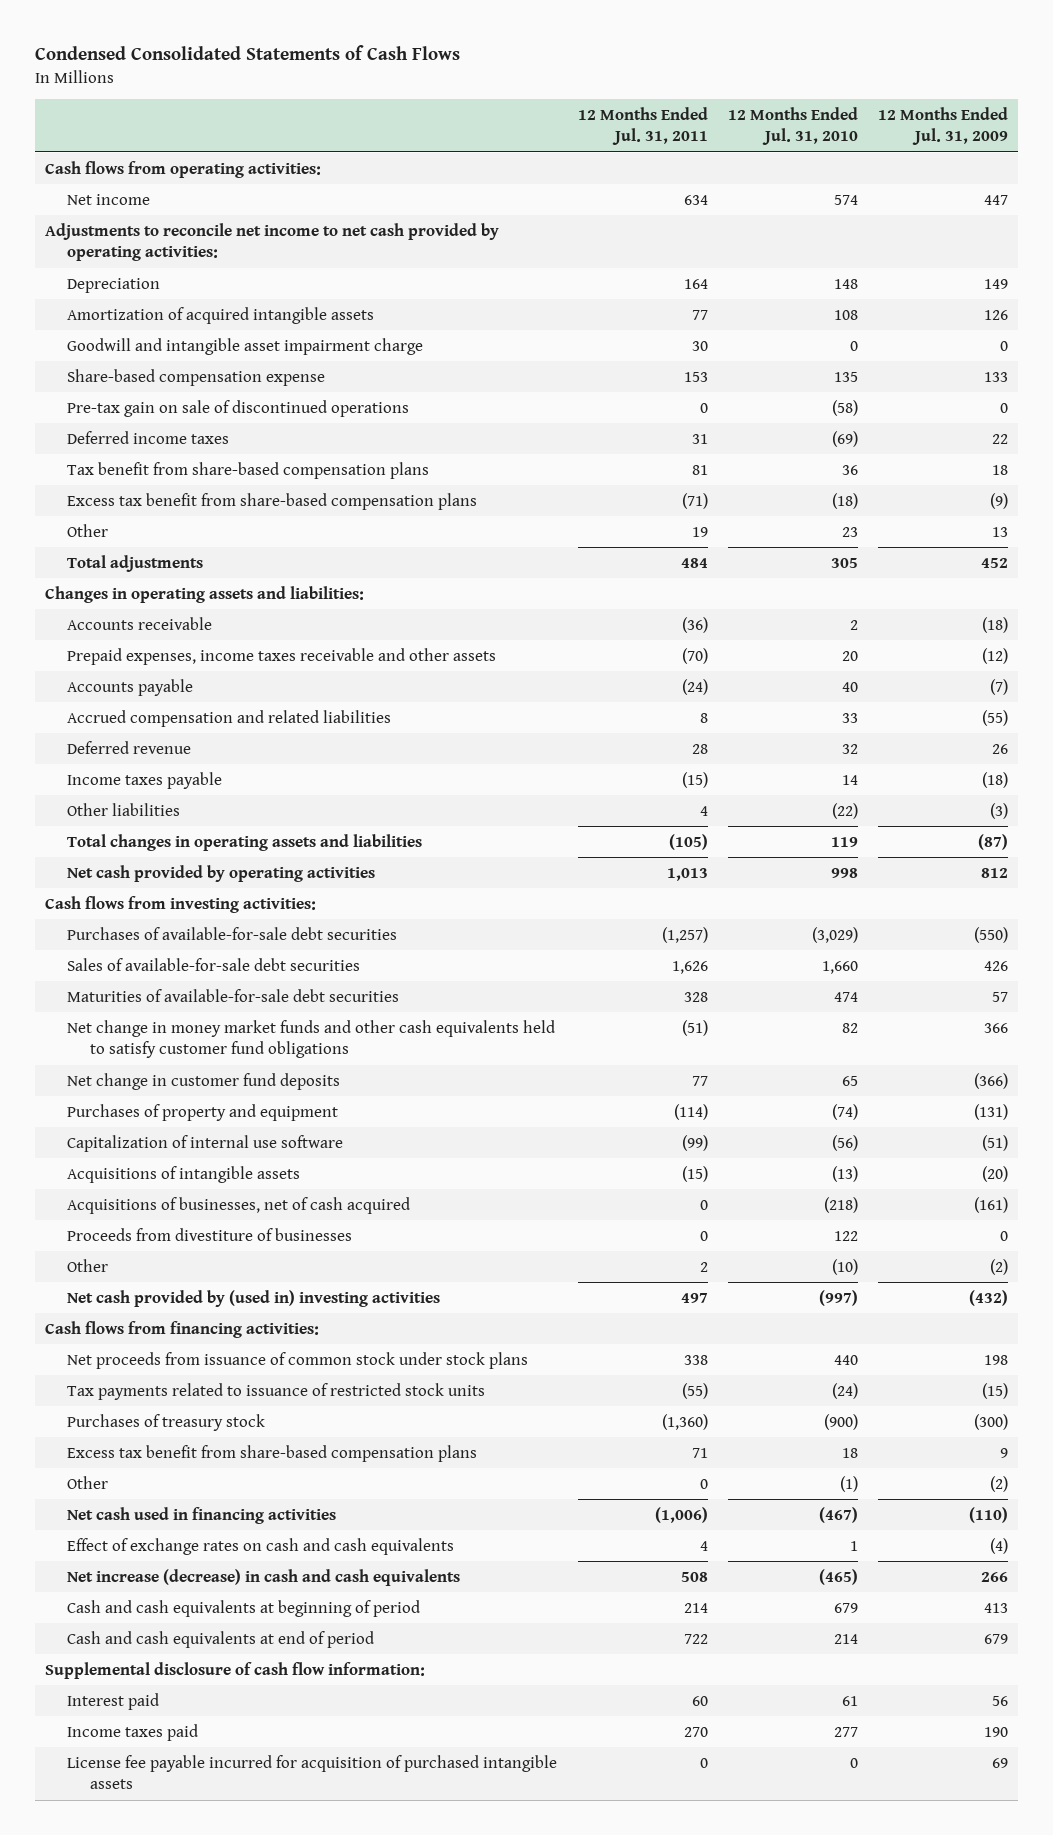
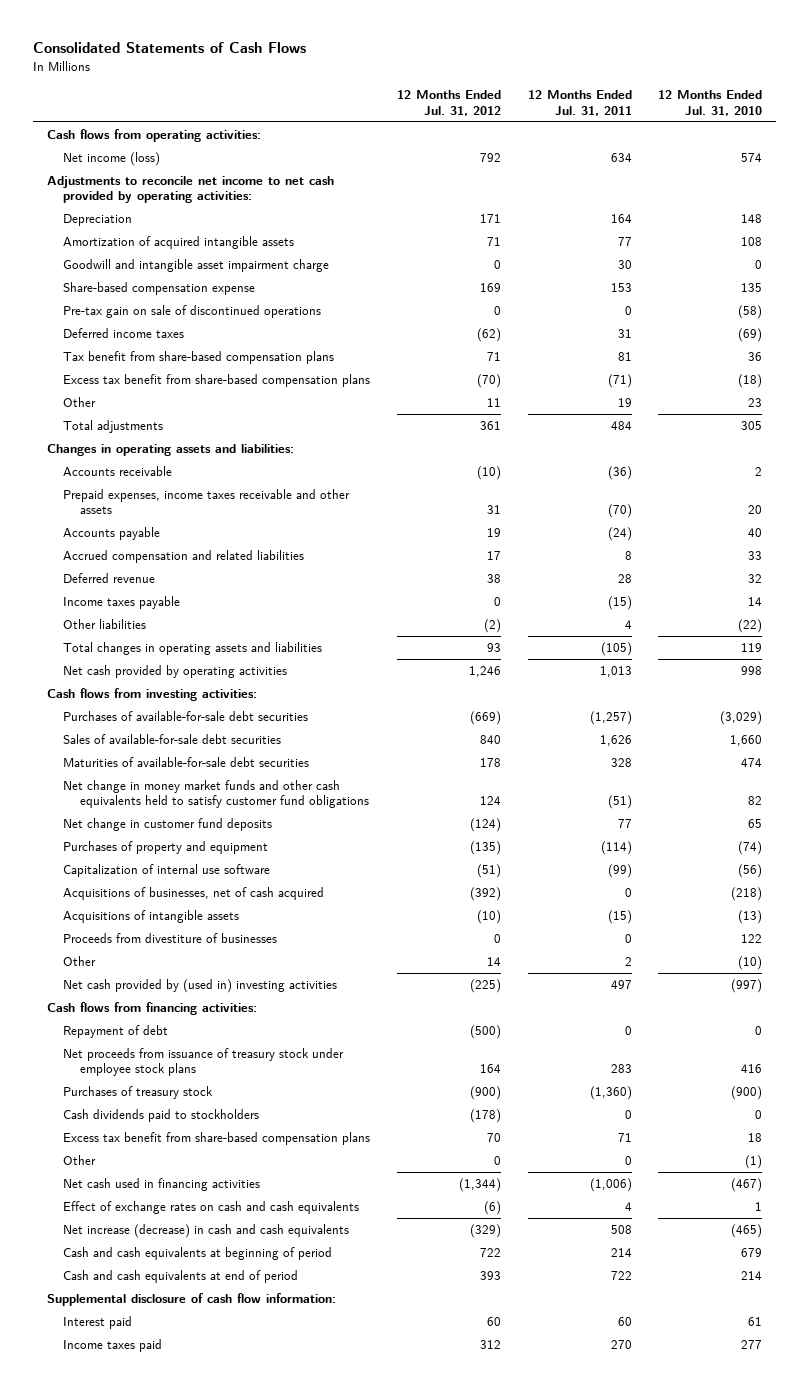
[34,45,460,61] Condensed Consolidated Statements of Cash Flows -> [33,42,307,54] Consolidated Statements of Cash Flows
[877,106,1008,146] 12 Months Ended Jul. 31, 2009 -> none
none -> [396,90,501,116] 12 Months Ended Jul. 31, 2012
[67,193,151,205] Net income -> [63,151,161,166] Net income (loss)
[67,1165,301,1183] Acquisitions of intangible assets -> [63,909,240,923] Acquisitions of intangible assets
[67,1382,486,1400] Tax payments related to issuance of restricted stock units -> none
none -> [63,1024,169,1038] Repayment of debt
[67,1351,529,1369] Net proceeds from issuance of common stock under stock plans -> [63,1047,345,1077] Net proceeds from issuance of treasury stock under employee stock plans
[683,1354,708,1365] 338 -> [610,1064,632,1074] 283
[833,1354,858,1365] 440 -> [741,1064,763,1074] 416
none -> [63,1108,260,1122] Cash dividends paid to stockholders
[67,1754,558,1790] License fee payable incurred for acquisition of purchased intangible assets -> none

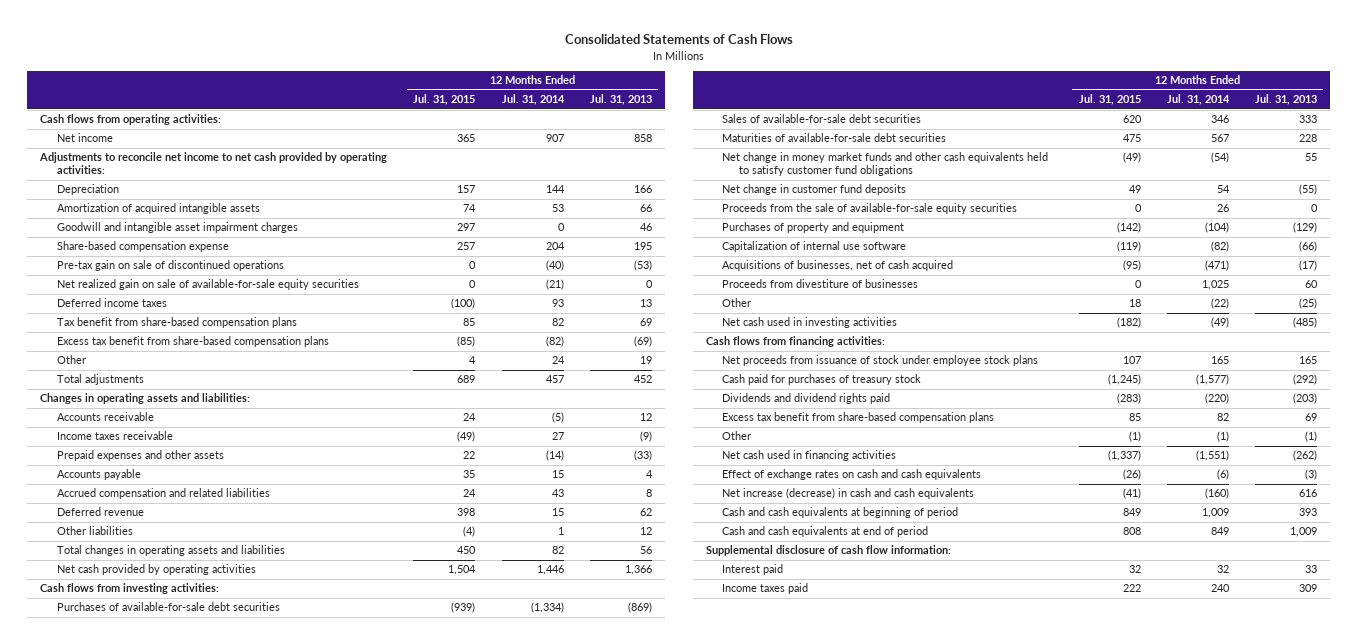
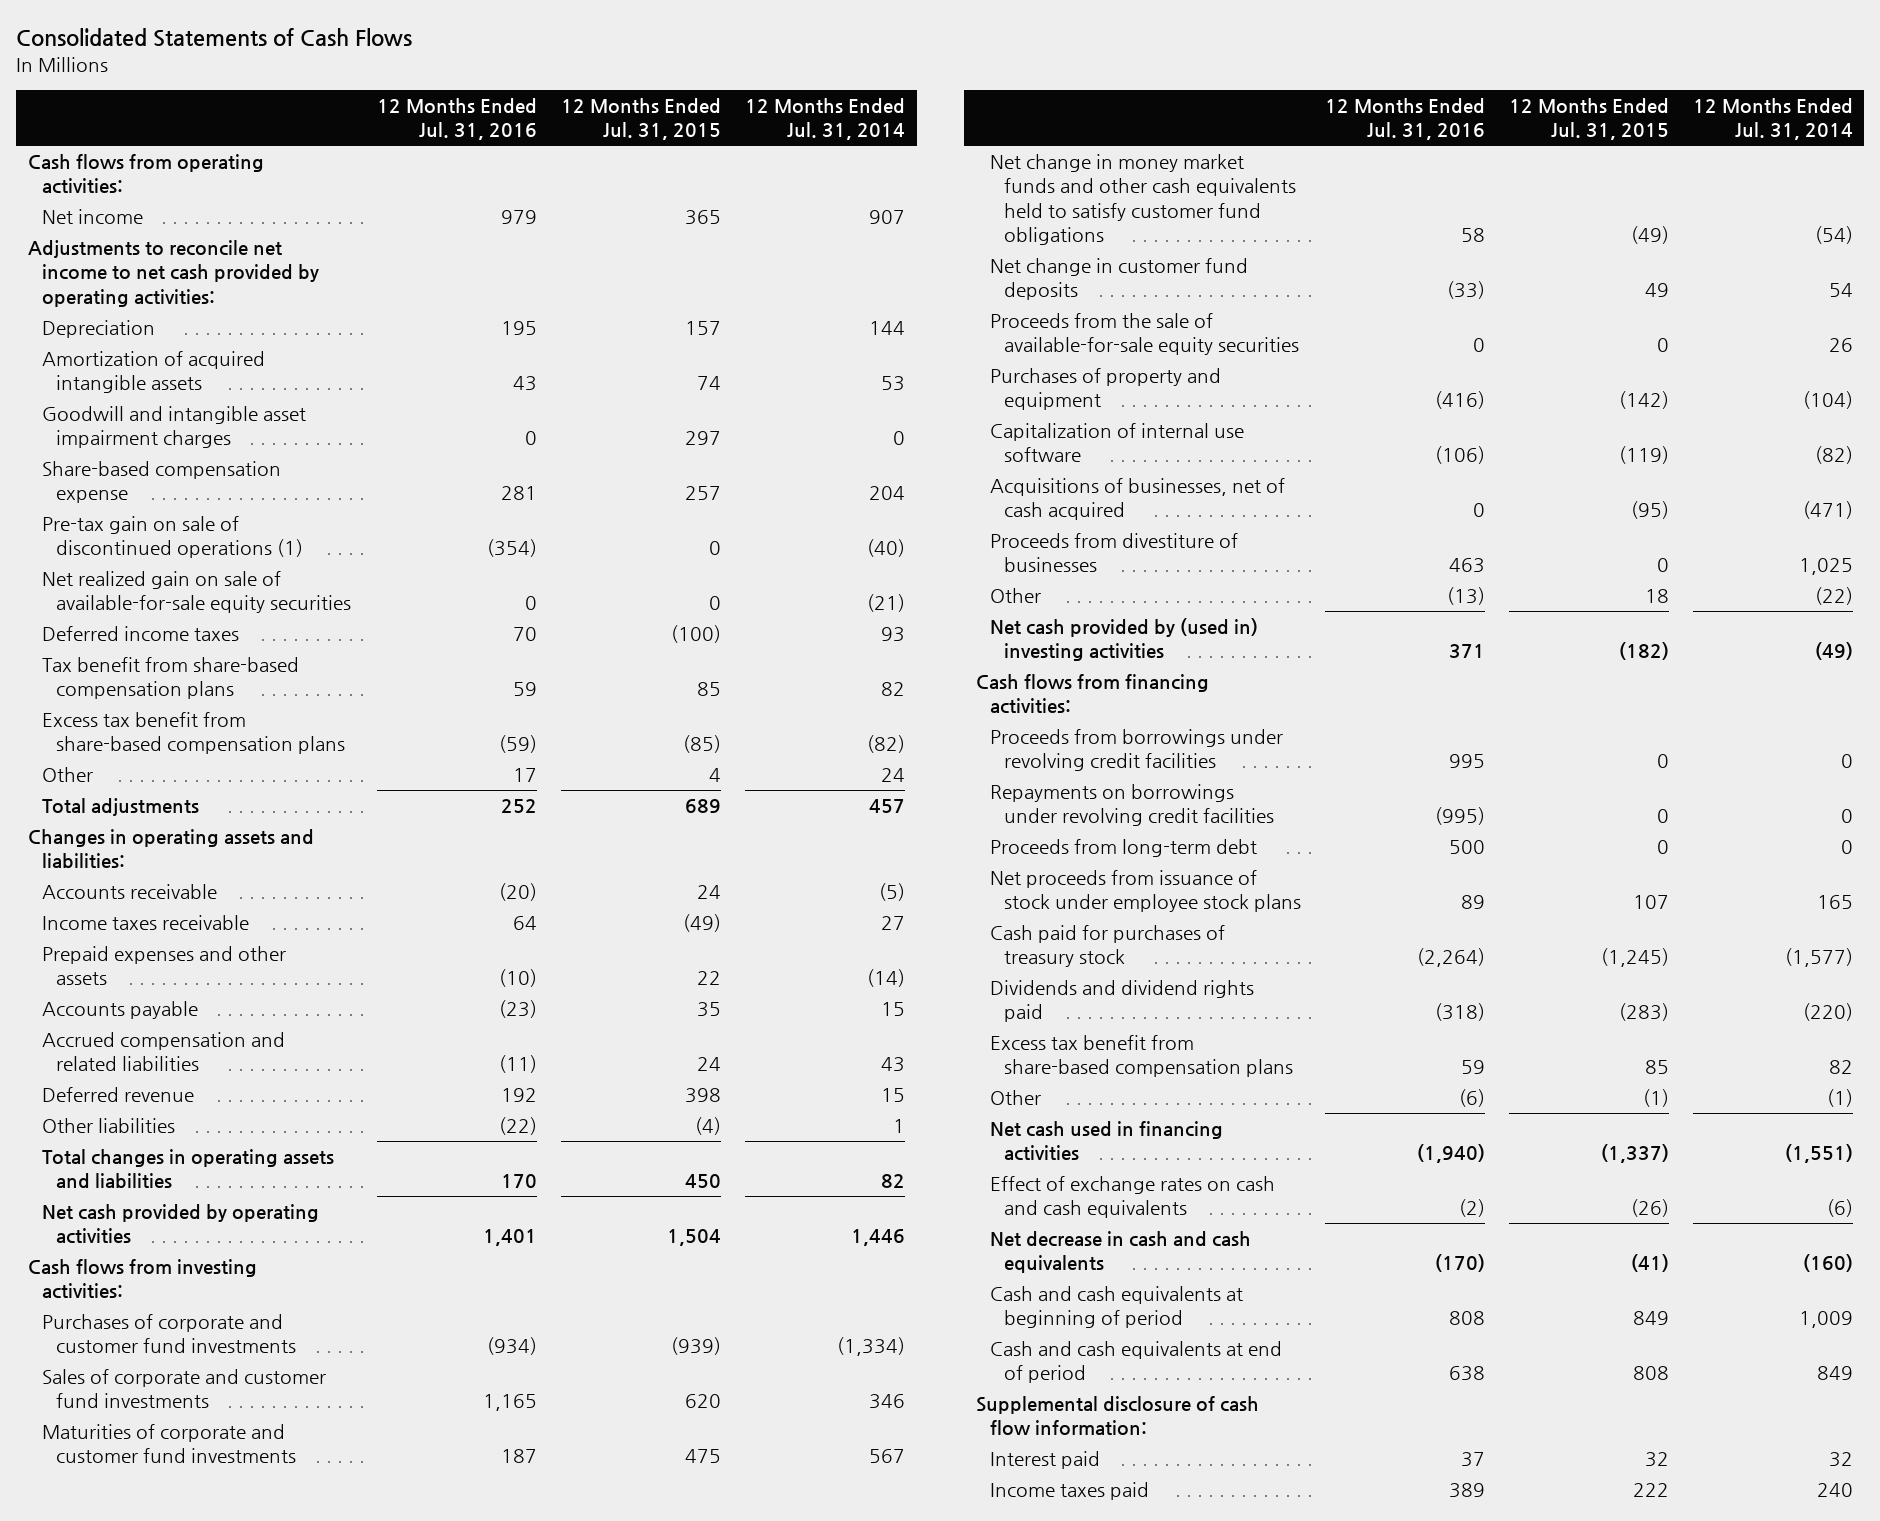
[589,94,652,106] Jul. 31, 2013 -> none
none -> [376,97,537,141] 12 Months Ended Jul. 31, 2016
[57,260,285,272] Pre-tax gain on sale of discontinued operations -> [41,516,303,559] Pre-tax gain on sale of discontinued operations (1)
[57,602,281,612] Purchases of available-for-sale debt securities -> [41,1314,296,1354] Purchases of corporate and customer fund investments
[722,114,922,124] Sales of available-for-sale debt securities -> [41,1369,326,1409] Sales of corporate and customer fund investments
[722,133,947,143] Maturities of available-for-sale debt securities -> [41,1424,296,1464] Maturities of corporate and customer fund investments
[722,317,898,329] Net cash used in investing activities -> [989,618,1258,662] Net cash provided by (used in) investing activities
none -> [989,729,1283,772] Proceeds from borrowings under revolving credit facilities
none -> [989,784,1274,827] Repayments on borrowings under revolving credit facilities
none -> [989,839,1257,858] Proceeds from long-term debt
[722,488,975,500] Net increase (decrease) in cash and cash equivalents -> [989,1231,1251,1274] Net decrease in cash and cash equivalents

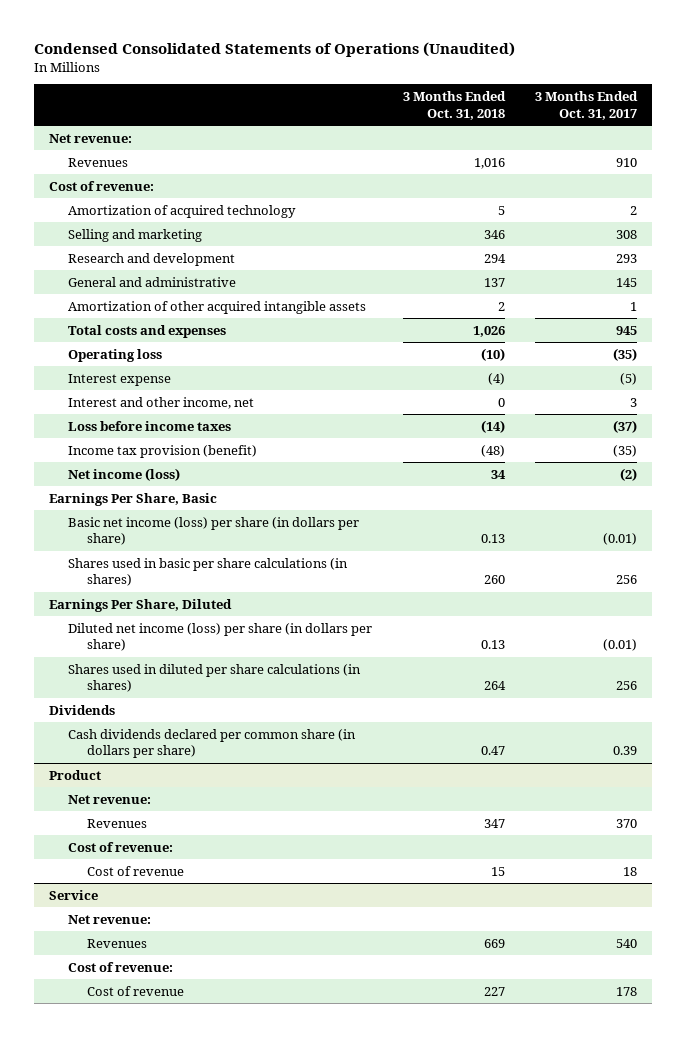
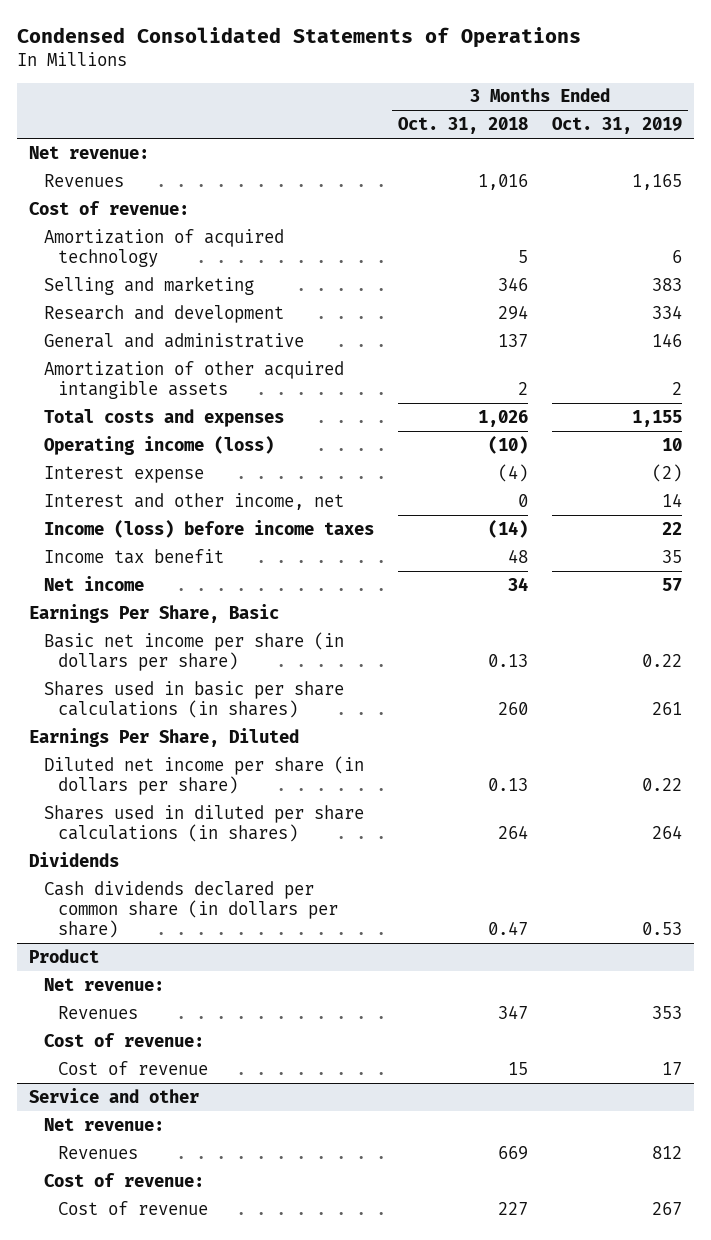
[34,42,516,58] Condensed Consolidated Statements of Operations (Unaudited) -> [17,27,582,49] Condensed Consolidated Statements of Operations
[534,91,638,120] 3 Months Ended Oct. 31, 2017 -> none
none -> [551,117,682,135] Oct. 31, 2019
[68,348,163,362] Operating loss -> [43,435,274,455] Operating income (loss)
[68,420,232,431] Loss before income taxes -> [43,519,374,538] Income (loss) before income taxes
[68,444,258,458] Income tax provision (benefit) -> [43,548,224,564] Income tax benefit
[480,444,505,457] (48) -> [507,548,528,563] 48
[68,467,181,481] Net income (loss) -> [43,575,144,591] Net income
[68,516,360,546] Basic net income (loss) per share (in dollars per share) -> [43,631,344,671] Basic net income per share (in dollars per share)
[68,622,373,652] Diluted net income (loss) per share (in dollars per share) -> [43,755,364,795] Diluted net income per share (in dollars per share)
[49,889,99,900] Service -> [29,1087,200,1103] Service and other

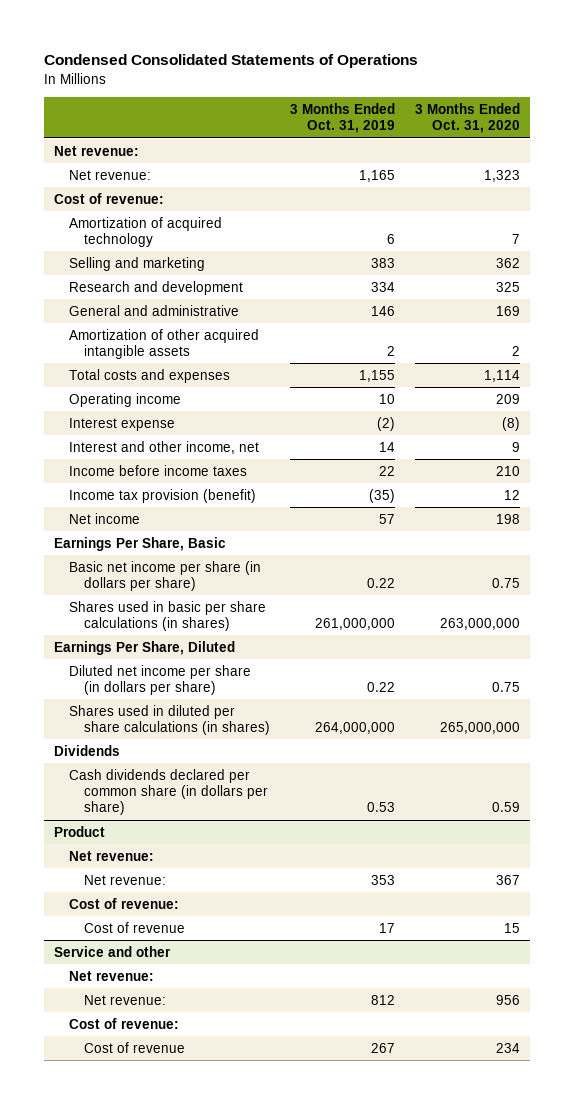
[397,117,528,135] Oct. 31, 2018 -> none
none -> [414,103,520,134] 3 Months Ended Oct. 31, 2020
[43,173,124,187] Revenues -> [68,169,151,180] Net revenue:
[43,435,274,455] Operating income (loss) -> [68,392,181,407] Operating income
[43,519,374,538] Income (loss) before income taxes -> [68,464,247,476] Income before income taxes
[43,548,224,564] Income tax benefit -> [68,488,256,503] Income tax provision (benefit)
[661,549,682,563] 35 -> [368,488,395,503] (35)
[651,701,682,715] 261 -> [314,617,395,630] 261,000,000
[651,824,682,839] 264 -> [314,721,395,734] 264,000,000
[58,1005,139,1019] Revenues -> [83,874,166,885] Net revenue:
[58,1145,139,1159] Revenues -> [83,994,166,1005] Net revenue:

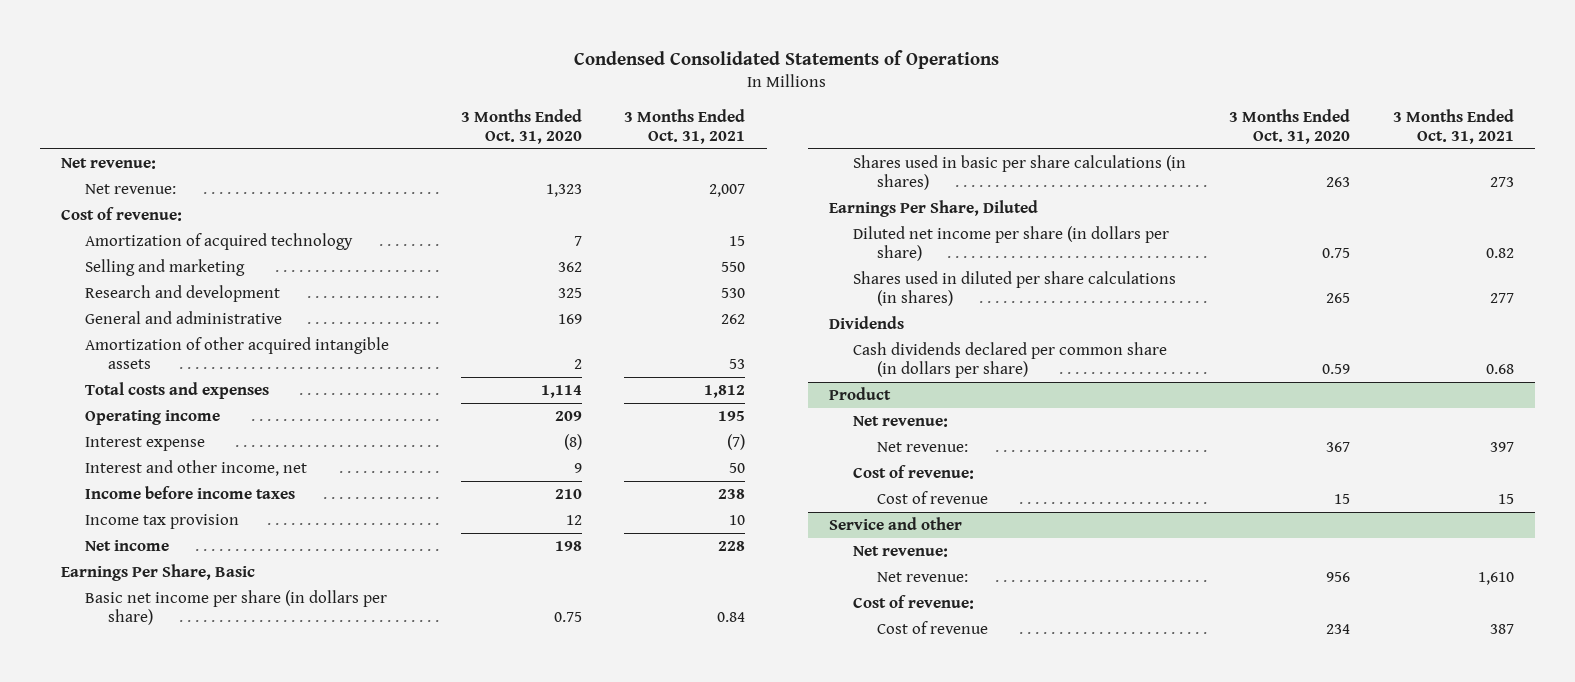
[289,103,395,134] 3 Months Ended Oct. 31, 2019 -> none
none -> [624,108,746,144] 3 Months Ended Oct. 31, 2021
[68,488,256,503] Income tax provision (benefit) -> [84,514,239,530] Income tax provision
[439,617,520,630] 263,000,000 -> [1325,177,1350,188] 263
[439,721,520,734] 265,000,000 -> [1325,293,1350,304] 265

